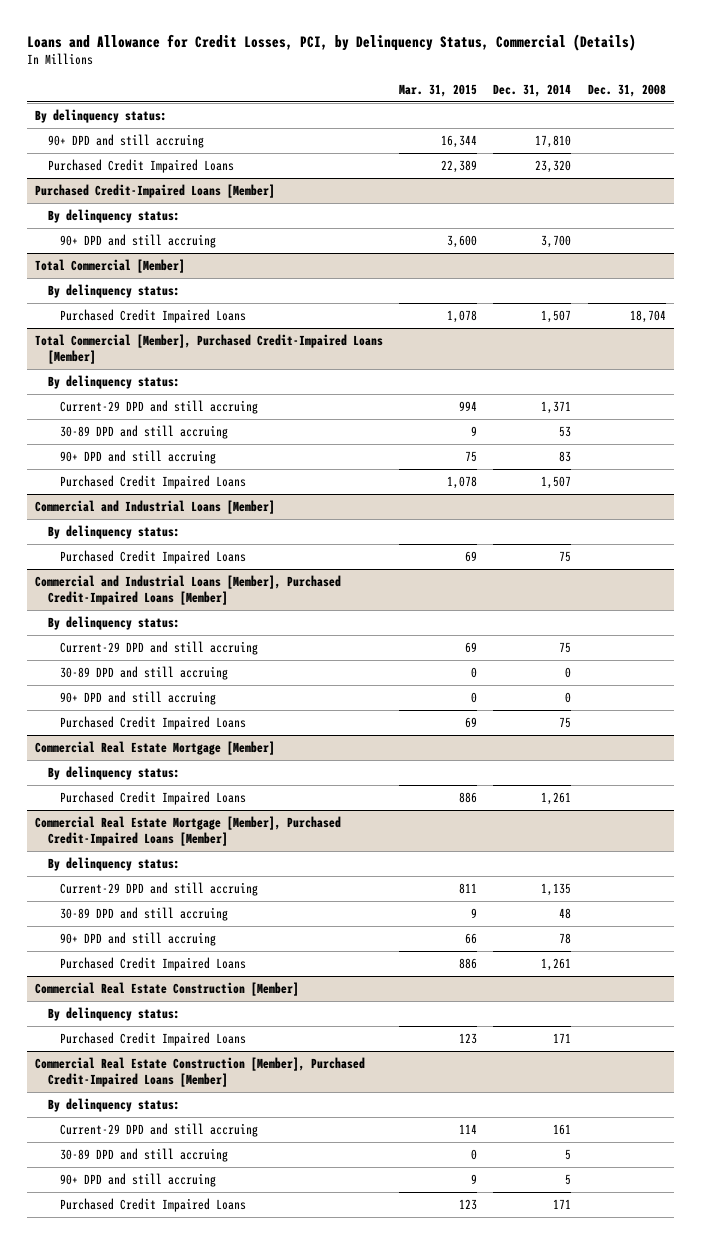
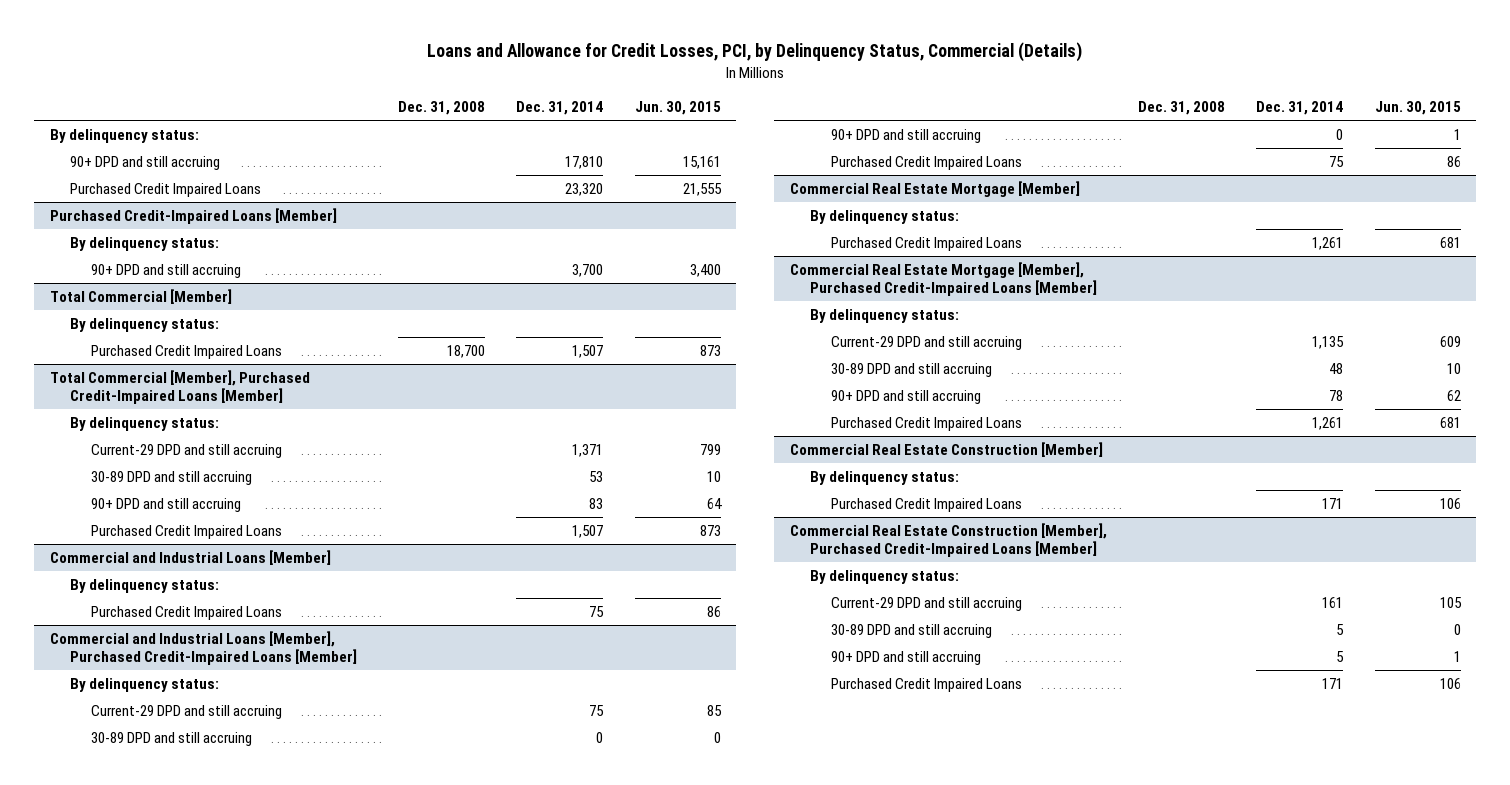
[399,83,478,97] Mar. 31, 2015 -> none
none -> [634,100,721,115] Jun. 30, 2015
[629,309,666,323] 18,704 -> [447,344,486,358] 18,700

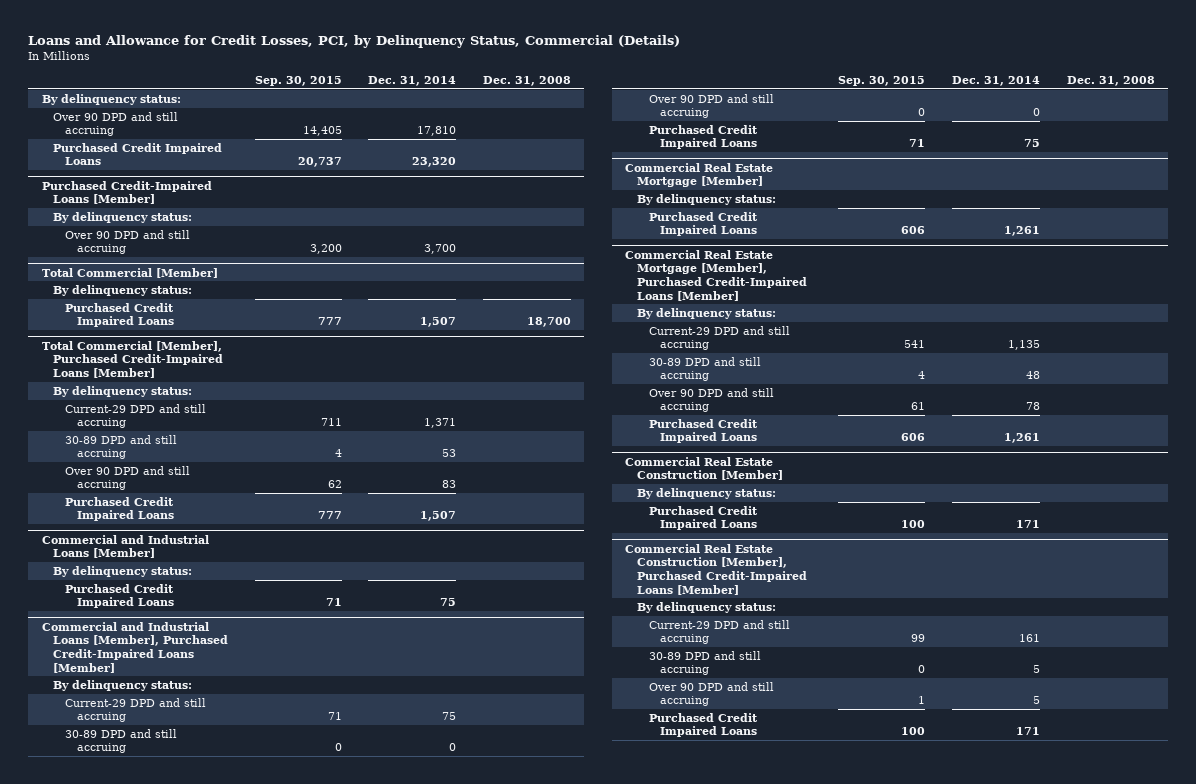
[634,100,721,115] Jun. 30, 2015 -> none
none -> [254,75,342,86] Sep. 30, 2015
[70,155,221,170] 90+ DPD and still accruing -> [53,111,179,137] Over 90 DPD and still accruing
[90,263,241,278] 90+ DPD and still accruing -> [65,229,191,255] Over 90 DPD and still accruing
[90,497,241,512] 90+ DPD and still accruing -> [65,465,191,491] Over 90 DPD and still accruing
[830,128,981,143] 90+ DPD and still accruing -> [648,93,774,119] Over 90 DPD and still accruing
[830,389,981,404] 90+ DPD and still accruing -> [648,387,774,413] Over 90 DPD and still accruing
[830,650,981,665] 90+ DPD and still accruing -> [648,681,774,707] Over 90 DPD and still accruing

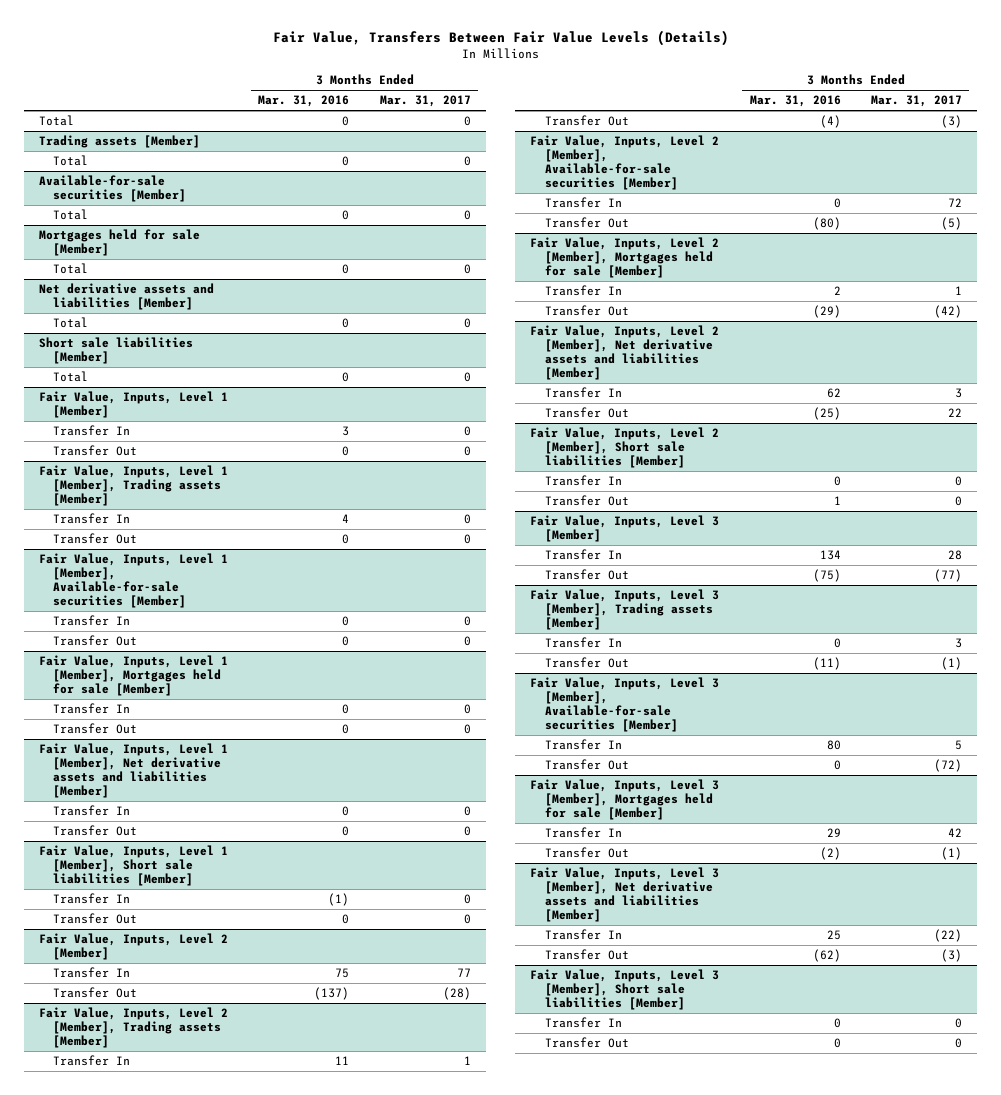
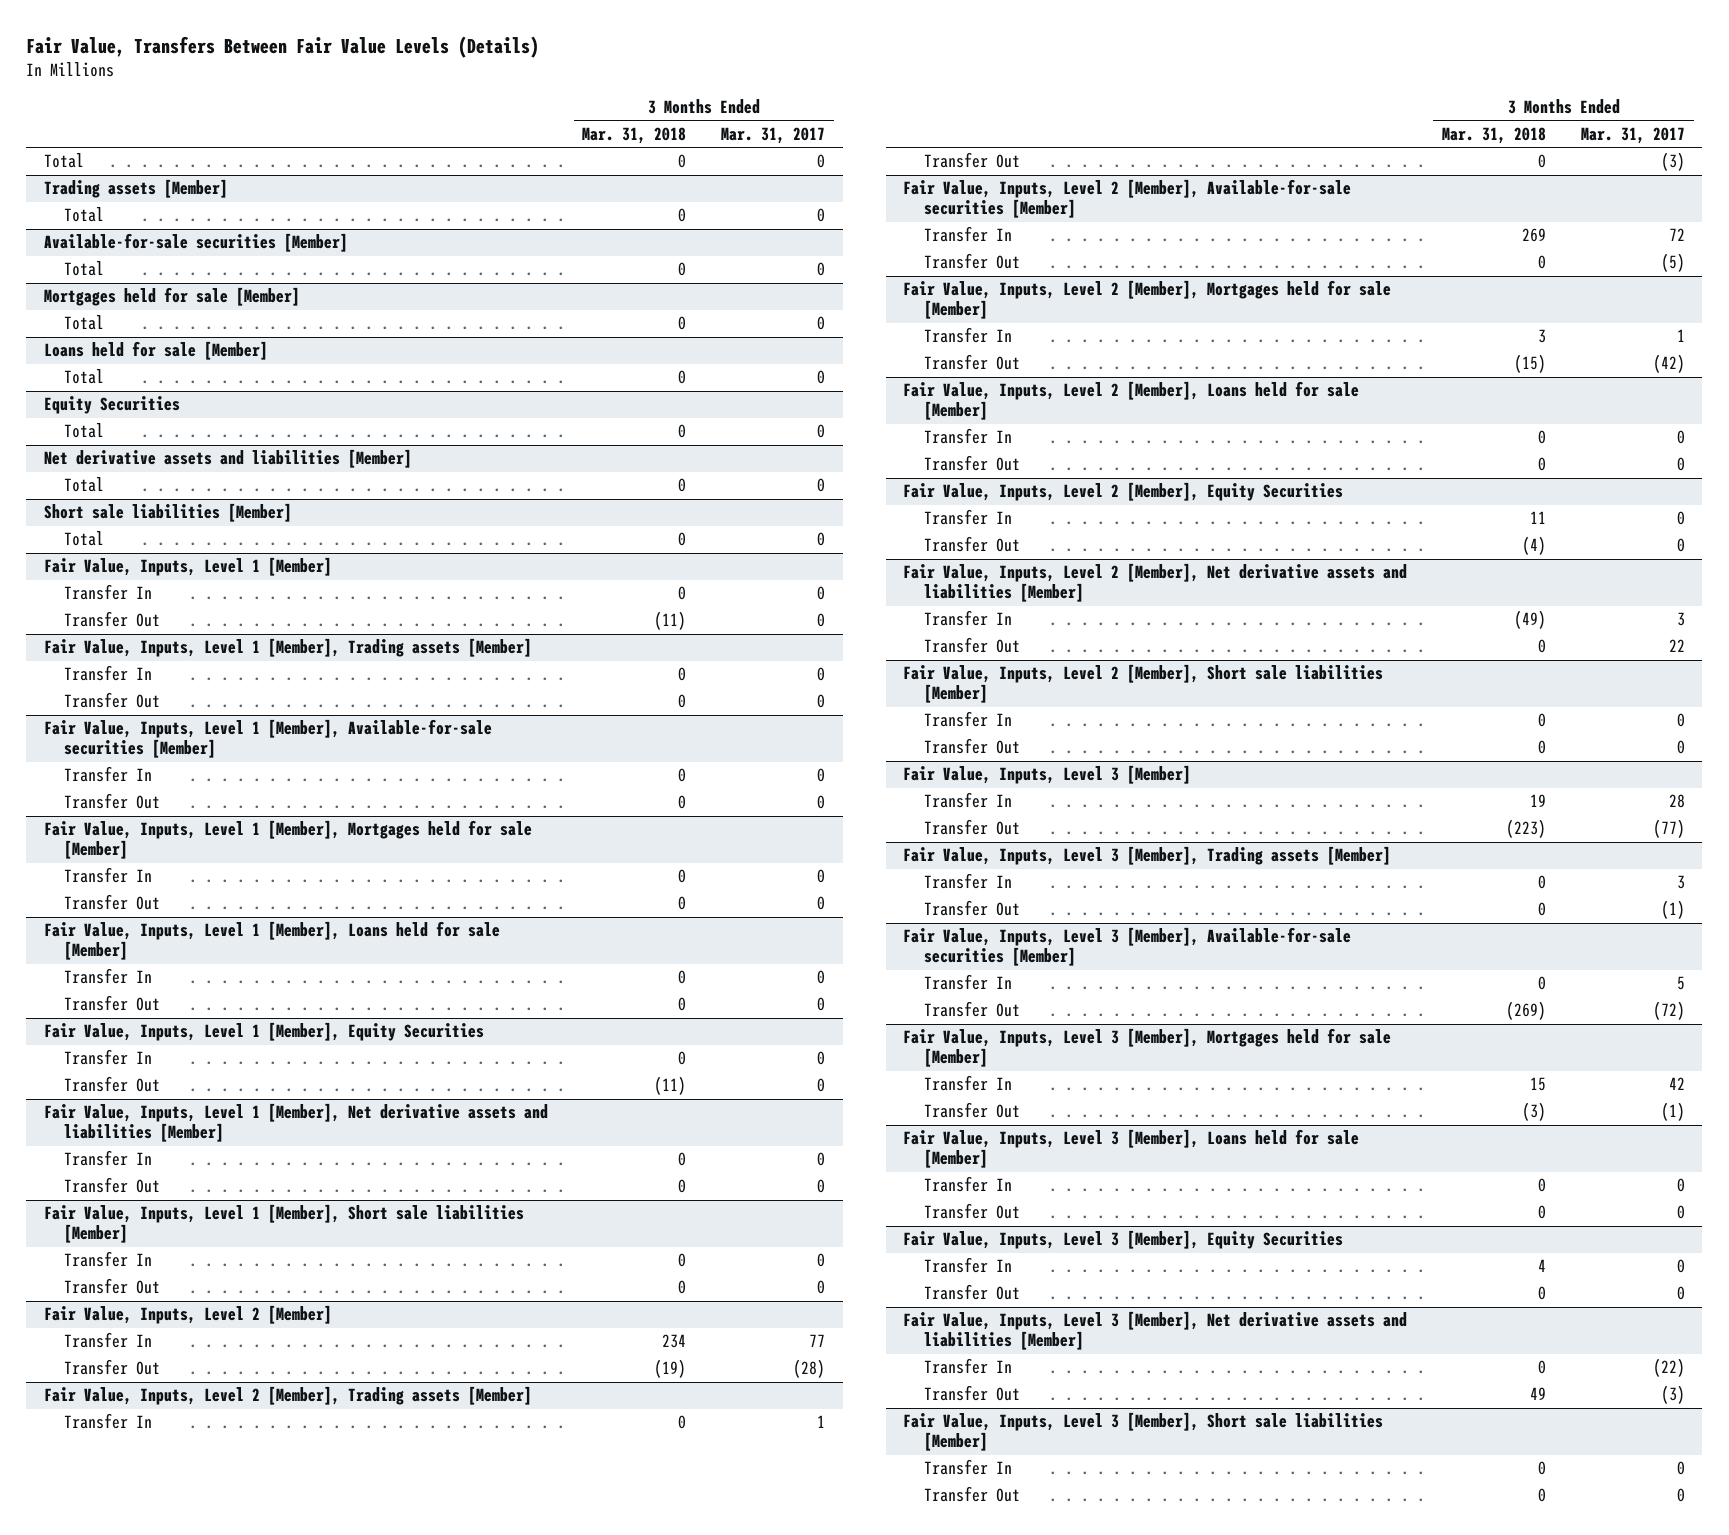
[258,95,350,108] Mar. 31, 2016 -> none
none -> [582,126,687,144] Mar. 31, 2018
none -> [43,341,268,361] Loans held for sale [Member]
none -> [63,369,104,385] Total
none -> [43,396,180,415] Equity Securities
none -> [63,423,104,439] Total
none -> [43,921,500,961] Fair Value, Inputs, Level 1 [Member], Loans held for sale [Member]
none -> [63,968,152,985] Transfer In
none -> [63,995,160,1012] Transfer Out
none -> [43,1022,484,1042] Fair Value, Inputs, Level 1 [Member], Equity Securities
none -> [63,1049,152,1066] Transfer In
none -> [63,1076,160,1093] Transfer Out
none -> [903,381,1360,421] Fair Value, Inputs, Level 2 [Member], Loans held for sale [Member]
none -> [923,428,1012,445] Transfer In
none -> [923,455,1020,472] Transfer Out
none -> [903,482,1344,502] Fair Value, Inputs, Level 2 [Member], Equity Securities
none -> [923,509,1012,526] Transfer In
none -> [923,536,1020,553] Transfer Out
none -> [903,1129,1360,1169] Fair Value, Inputs, Level 3 [Member], Loans held for sale [Member]
none -> [923,1176,1012,1193] Transfer In
none -> [923,1203,1020,1220] Transfer Out
none -> [903,1230,1344,1250] Fair Value, Inputs, Level 3 [Member], Equity Securities
none -> [923,1257,1012,1274] Transfer In
none -> [923,1284,1020,1301] Transfer Out

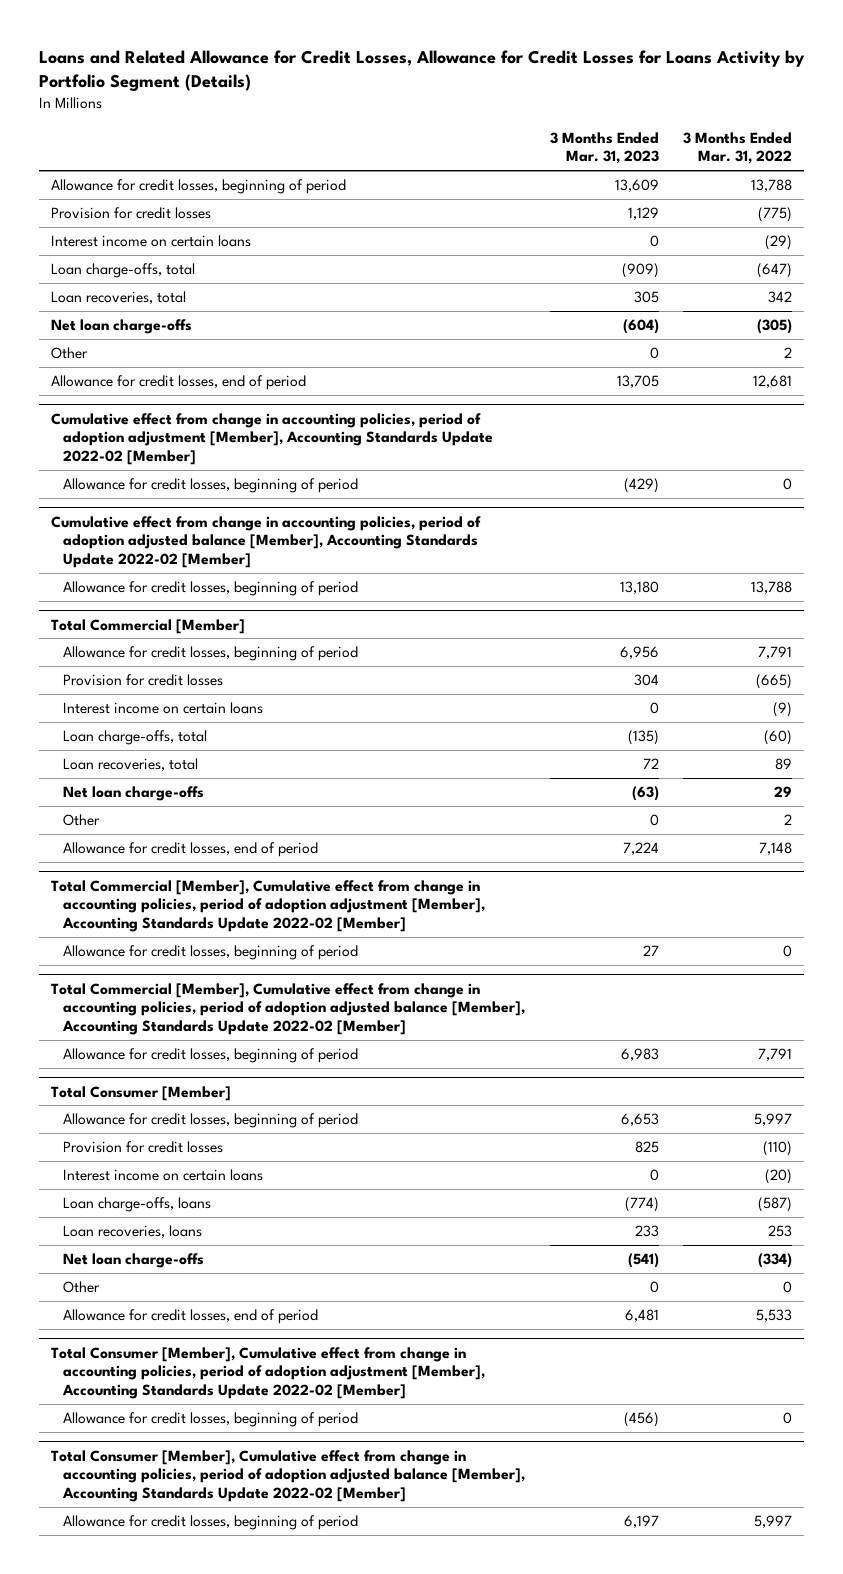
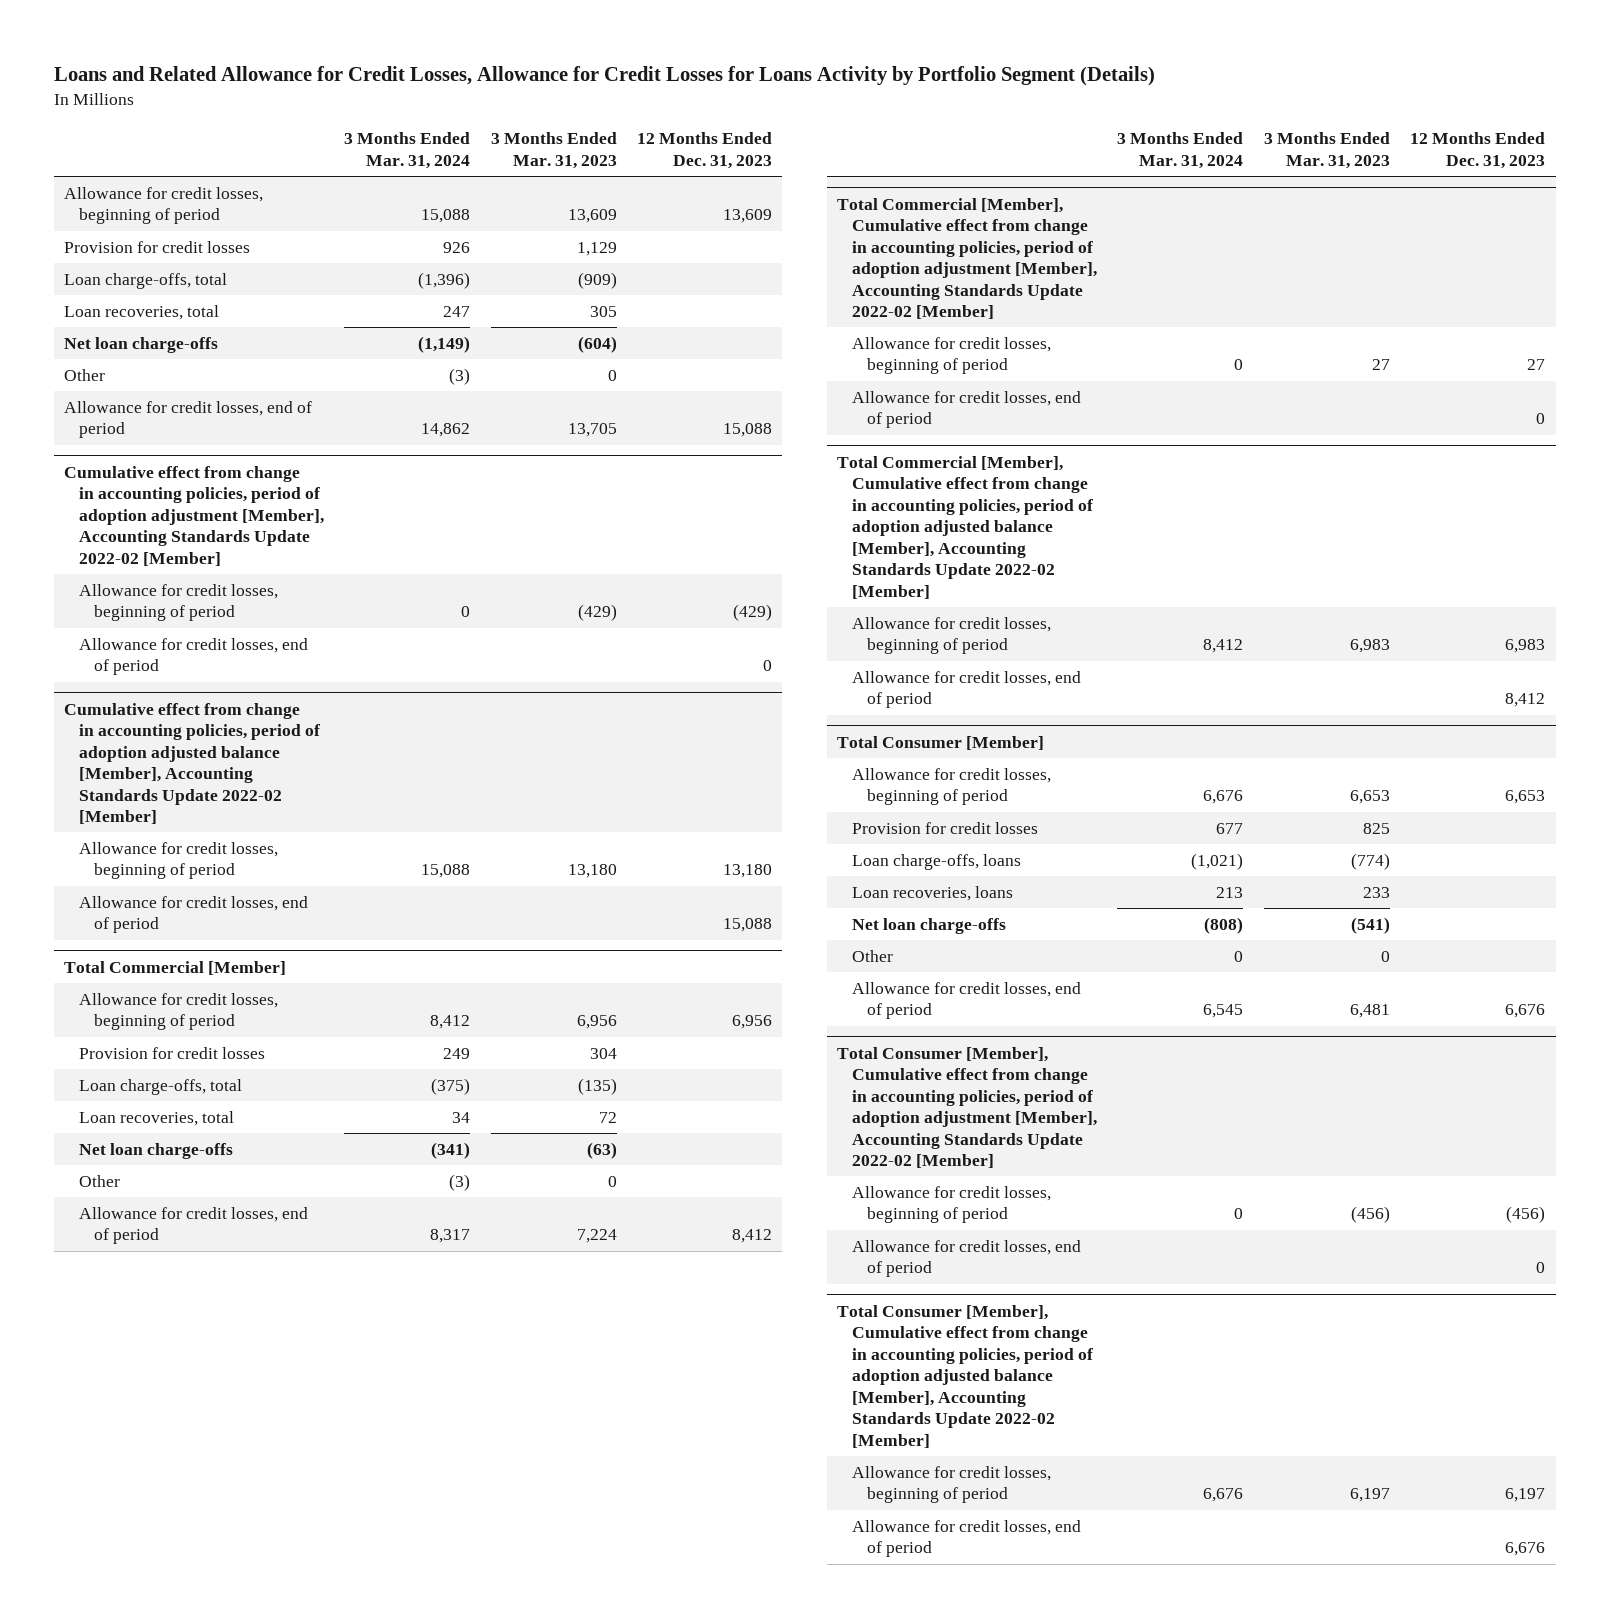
[682,131,792,165] 3 Months Ended Mar. 31, 2022 -> none
none -> [344,132,471,169] 3 Months Ended Mar. 31, 2024
none -> [637,132,773,169] 12 Months Ended Dec. 31, 2023
[50,235,251,248] Interest income on certain loans -> none
none -> [78,637,308,676] Allowance for credit losses, end of period
none -> [78,895,308,934] Allowance for credit losses, end of period
[63,702,264,715] Interest income on certain loans -> none
none -> [852,390,1082,429] Allowance for credit losses, end of period
none -> [852,670,1082,709] Allowance for credit losses, end of period
[63,1169,264,1182] Interest income on certain loans -> none
none -> [852,1239,1082,1278] Allowance for credit losses, end of period
none -> [852,1519,1082,1558] Allowance for credit losses, end of period

